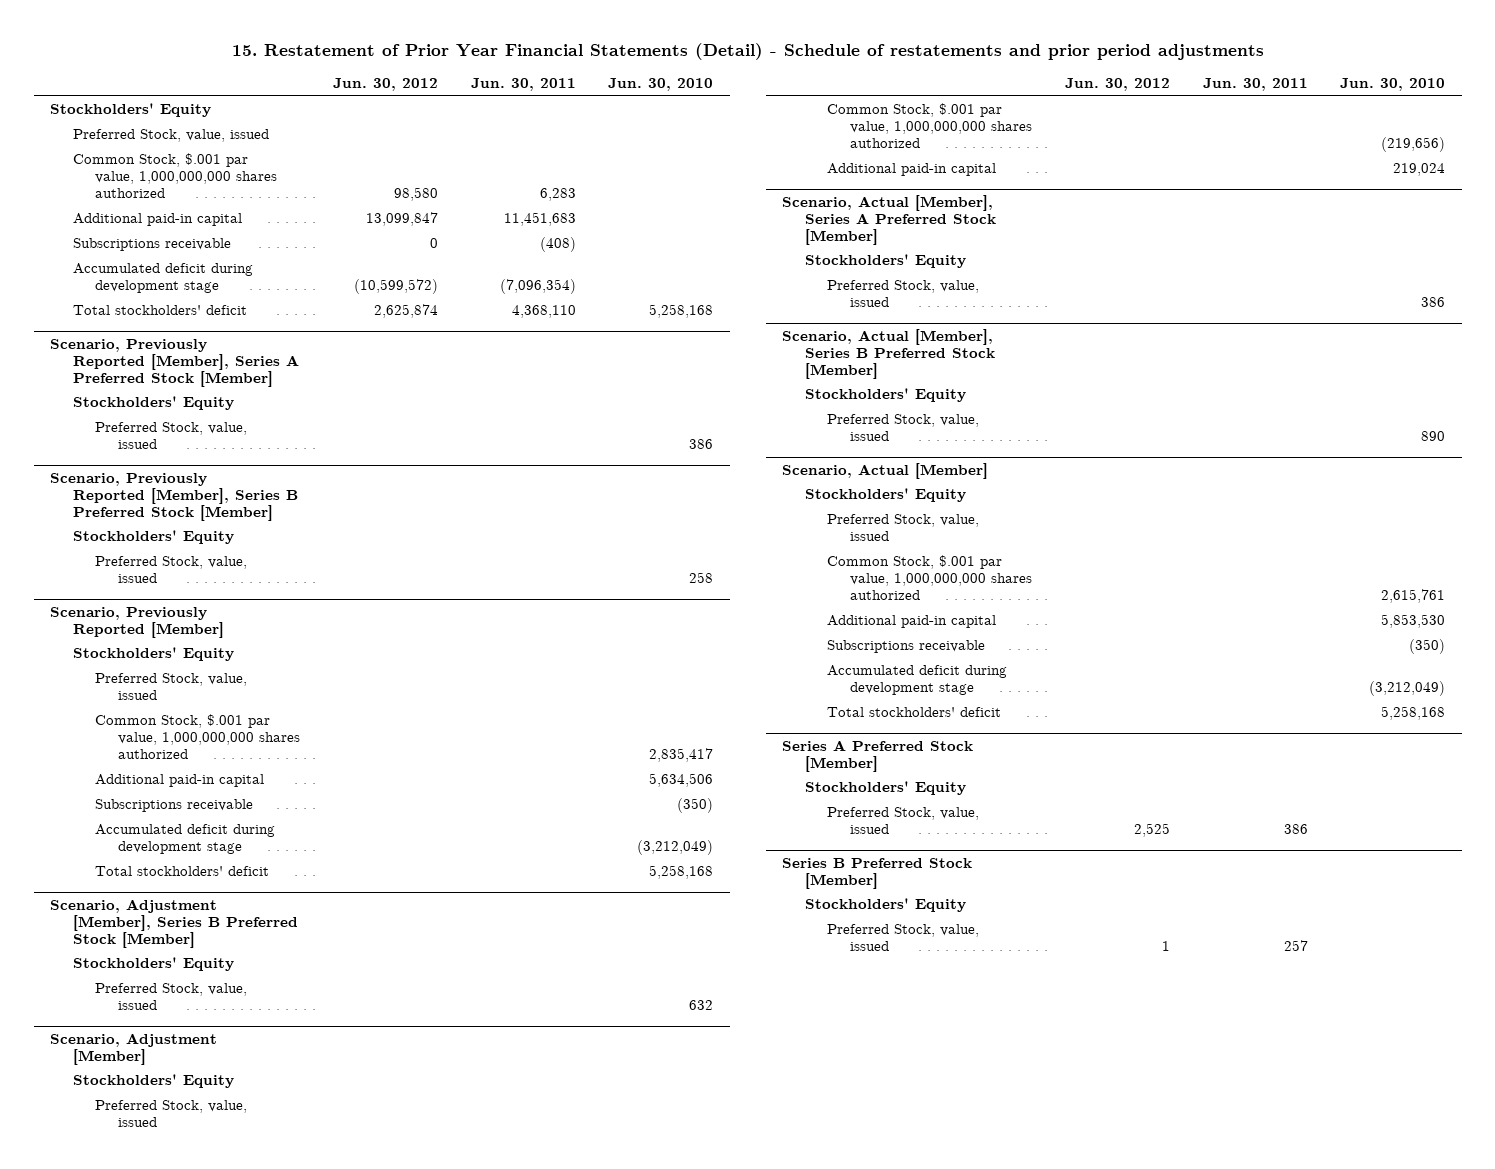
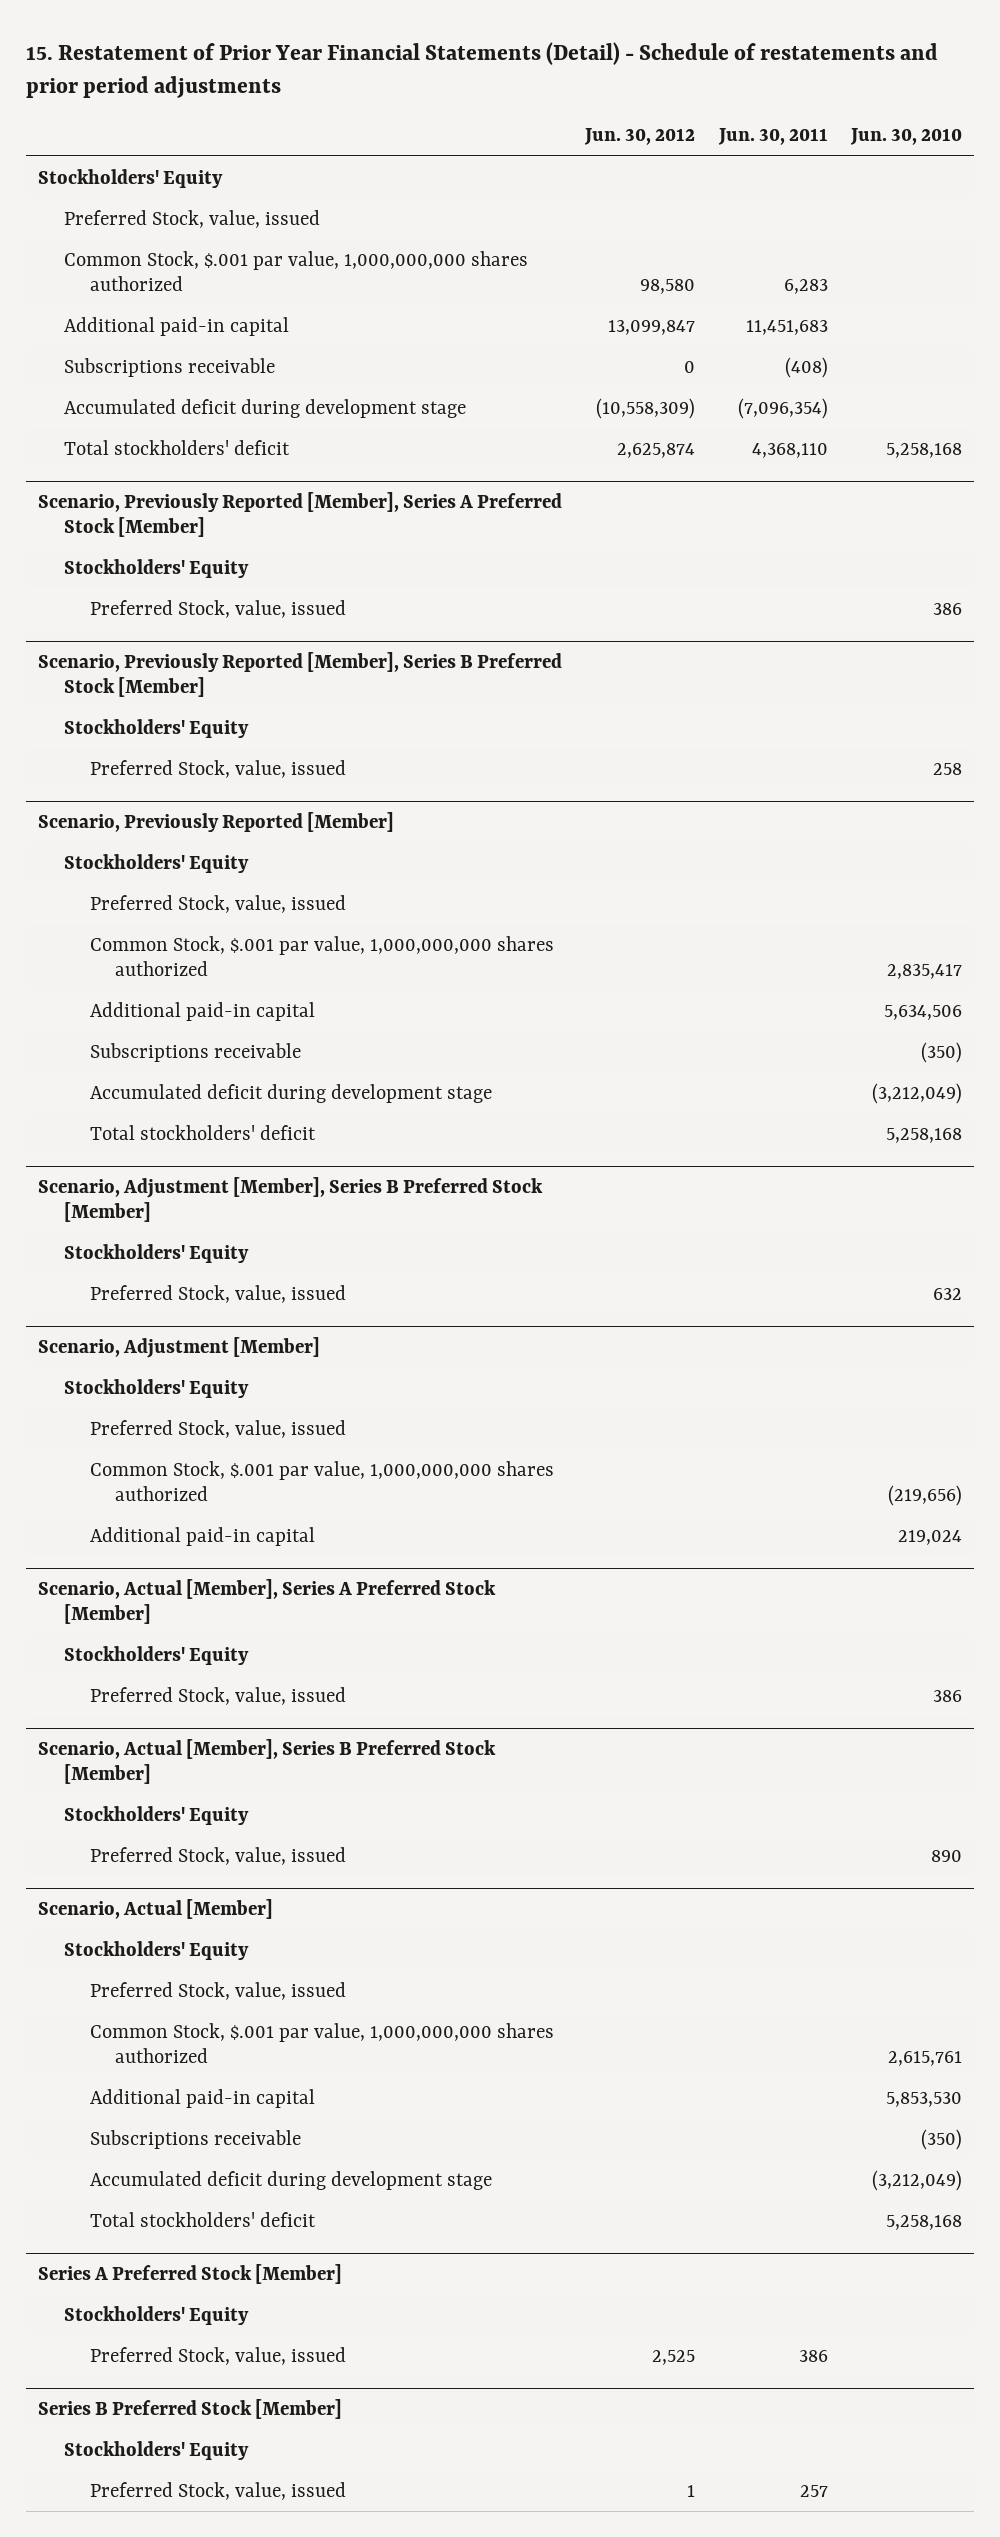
[353,279,438,295] (10,599,572) -> [596,397,696,419] (10,558,309)

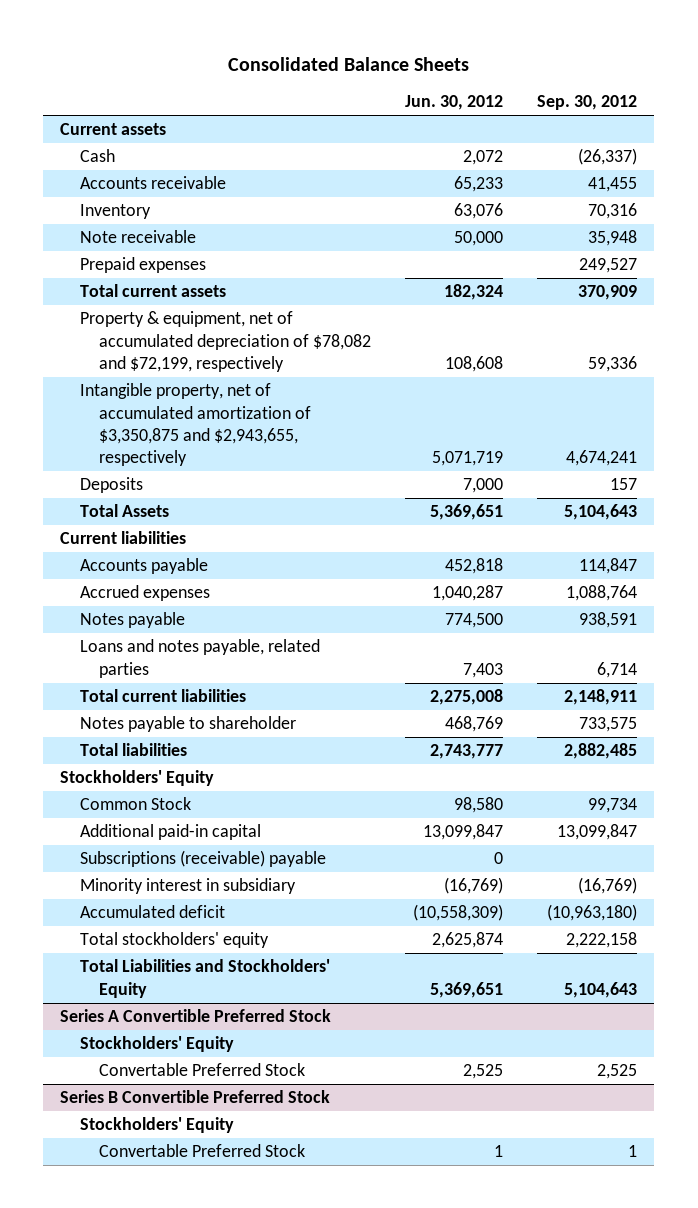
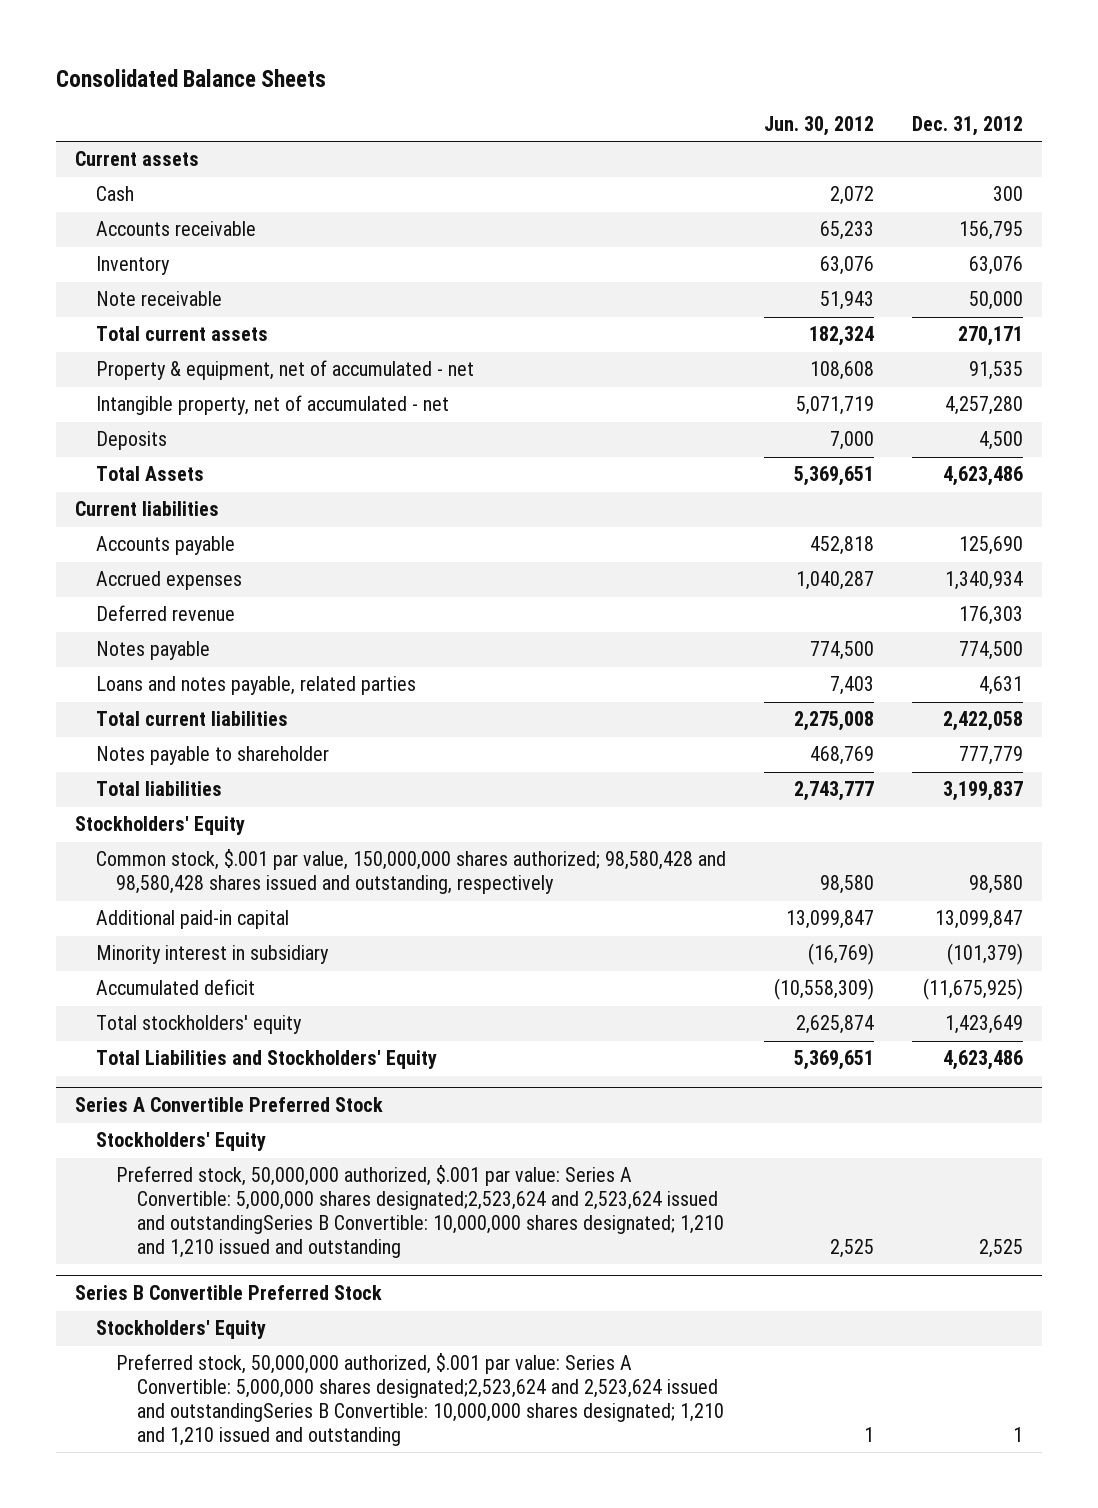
[537,95,638,111] Sep. 30, 2012 -> none
none -> [912,116,1024,137] Dec. 31, 2012
[79,257,206,274] Prepaid expenses -> none
[454,231,504,247] 50,000 -> [820,291,875,311] 51,943
[79,311,372,372] Property & equipment, net of accumulated depreciation of $78,082 and $72,199, respectively -> [95,360,474,381] Property & equipment, net of accumulated - net
[79,383,312,467] Intangible property, net of accumulated amortization of $3,350,875 and $2,943,655, respectively -> [95,395,449,416] Intangible property, net of accumulated - net
none -> [95,605,235,622] Deferred revenue
[79,797,191,811] Common Stock -> [95,849,726,895] Common stock, $.001 par value, 150,000,000 shares authorized; 98,580,428 and 98,580,428 shares issued and outstanding, respectively
[79,850,326,868] Subscriptions (receivable) payable -> none
[99,1063,306,1077] Convertable Preferred Stock -> [116,1165,724,1258] Preferred stock, 50,000,000 authorized, $.001 par value: Series A Convertible: 5,000,000 shares designated;2,523,624 and 2,523,624 issued and outstandingSeries B Convertible: 10,000,000 shares designated; 1,210 and 1,210 issued and outstanding
[99,1144,306,1158] Convertable Preferred Stock -> [116,1353,724,1446] Preferred stock, 50,000,000 authorized, $.001 par value: Series A Convertible: 5,000,000 shares designated;2,523,624 and 2,523,624 issued and outstandingSeries B Convertible: 10,000,000 shares designated; 1,210 and 1,210 issued and outstanding

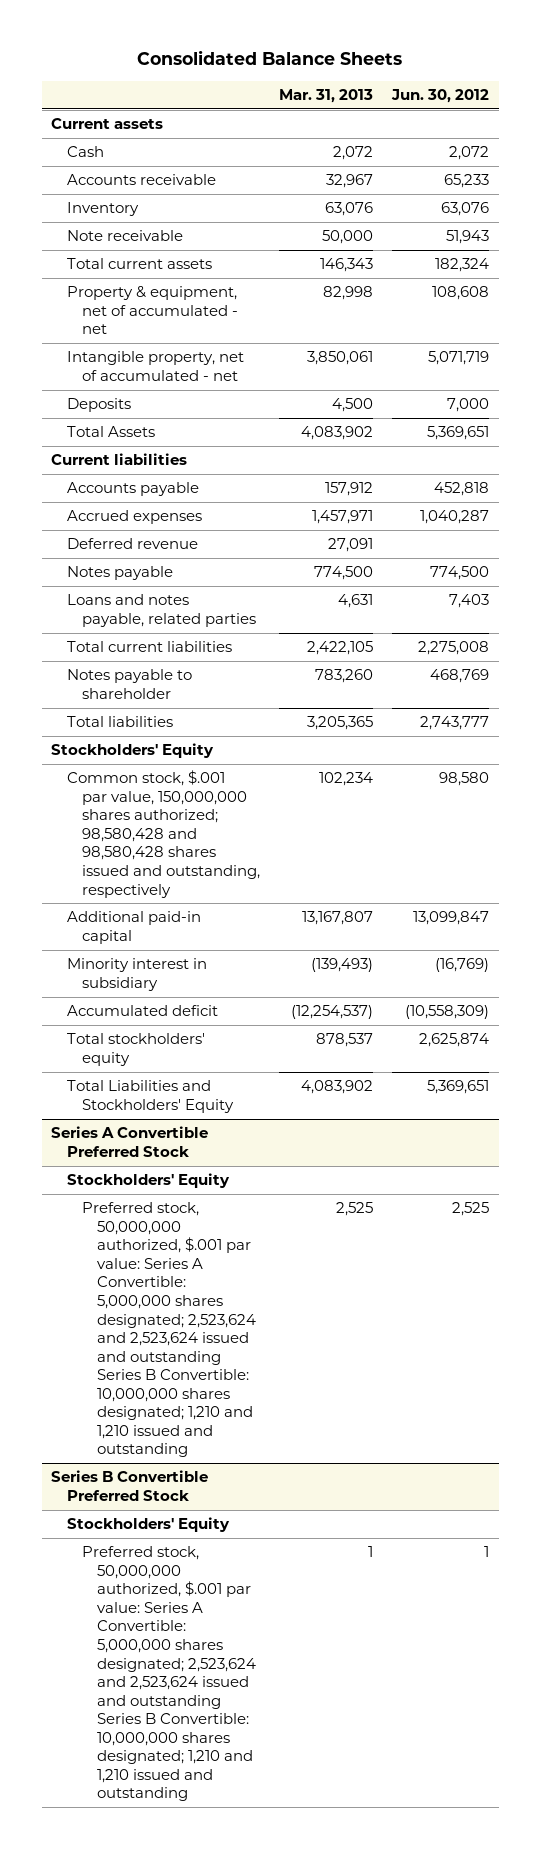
[912,116,1024,137] Dec. 31, 2012 -> none
none -> [278,88,373,103] Mar. 31, 2013
[116,1165,724,1258] Preferred stock, 50,000,000 authorized, $.001 par value: Series A Convertible: 5,000,000 shares designated;2,523,624 and 2,523,624 issued and outstandingSeries B Convertible: 10,000,000 shares designated; 1,210 and 1,210 issued and outstanding -> [81,1202,257,1458] Preferred stock, 50,000,000 authorized, $.001 par value: Series A Convertible: 5,000,000 shares designated; 2,523,624 and 2,523,624 issued and outstanding Series B Convertible: 10,000,000 shares designated; 1,210 and 1,210 issued and outstanding
[116,1353,724,1446] Preferred stock, 50,000,000 authorized, $.001 par value: Series A Convertible: 5,000,000 shares designated;2,523,624 and 2,523,624 issued and outstandingSeries B Convertible: 10,000,000 shares designated; 1,210 and 1,210 issued and outstanding -> [81,1546,257,1802] Preferred stock, 50,000,000 authorized, $.001 par value: Series A Convertible: 5,000,000 shares designated; 2,523,624 and 2,523,624 issued and outstanding Series B Convertible: 10,000,000 shares designated; 1,210 and 1,210 issued and outstanding

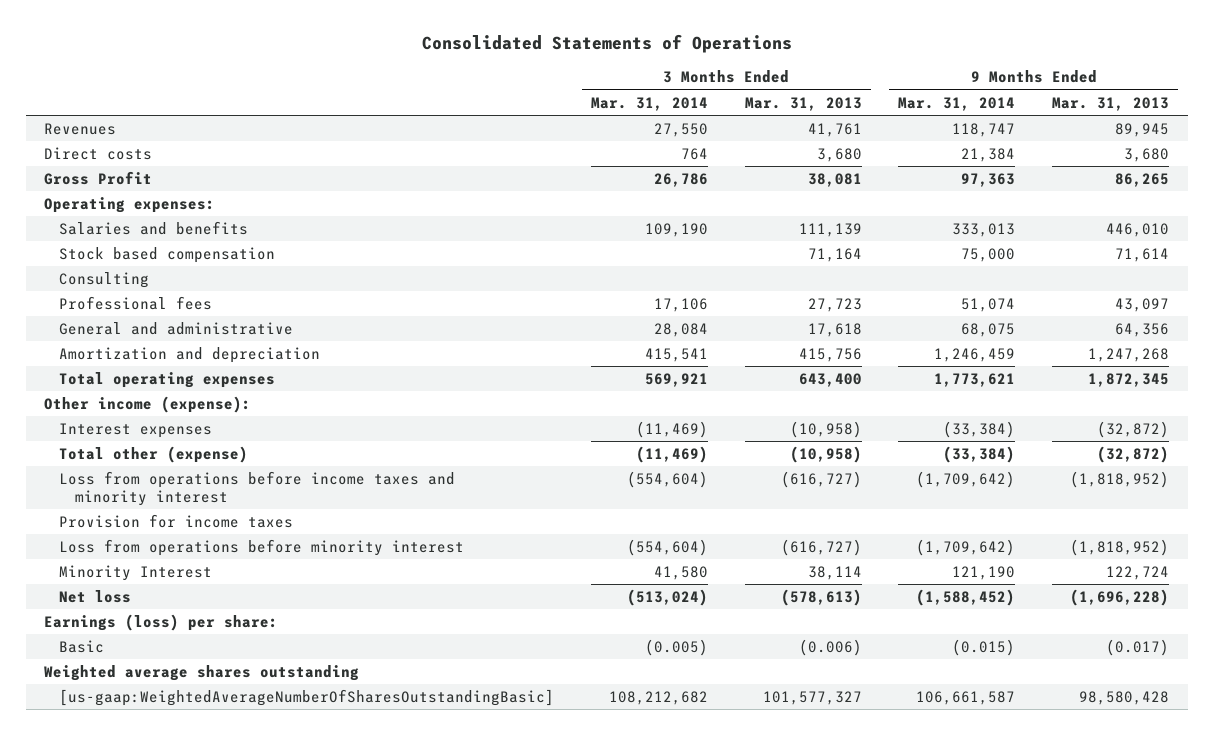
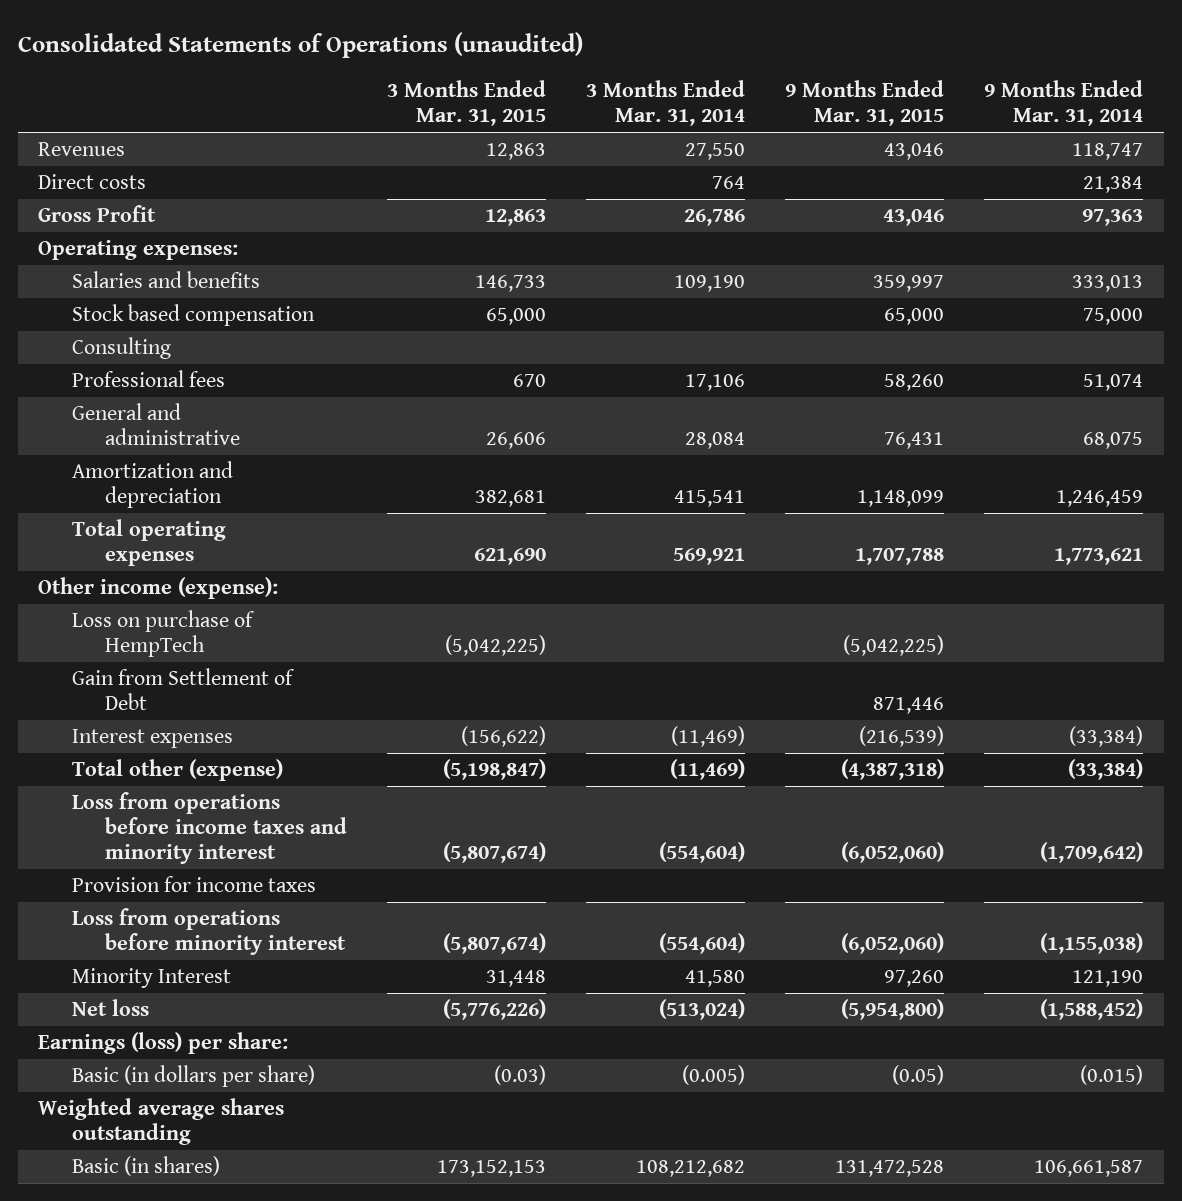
[421,34,792,54] Consolidated Statements of Operations -> [18,32,584,59] Consolidated Statements of Operations (unaudited)
[744,96,862,111] Mar. 31, 2013 -> none
[1052,96,1170,111] Mar. 31, 2013 -> none
none -> [386,80,546,127] 3 Months Ended Mar. 31, 2015
none -> [785,80,945,127] 9 Months Ended Mar. 31, 2015
none -> [71,610,255,658] Loss on purchase of HempTech
none -> [71,668,295,711] Gain from Settlement of Debt
[916,539,1016,557] (1,709,642) -> [1040,933,1144,955] (1,155,038)
[59,640,105,654] Basic -> [71,1065,315,1088] Basic (in dollars per share)
[59,689,555,707] [us-gaap:WeightedAverageNumberOfSharesOutstandingBasic] -> [71,1156,220,1177] Basic (in shares)

